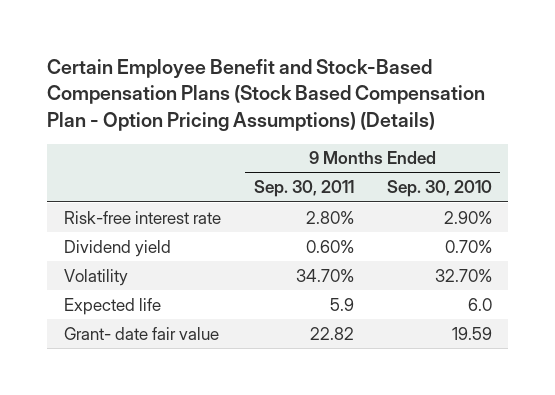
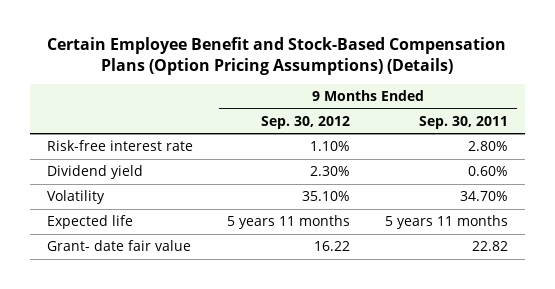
[47,58,486,131] Certain Employee Benefit and Stock-Based Compensation Plans (Stock Based Compensation Plan - Option Pricing Assumptions) (Details) -> [47,37,507,75] Certain Employee Benefit and Stock-Based Compensation Plans (Option Pricing Assumptions) (Details)
[386,180,492,198] Sep. 30, 2010 -> none
none -> [261,115,351,129] Sep. 30, 2012
[329,297,354,311] 5.9 -> [385,215,509,230] 5 years 11 months

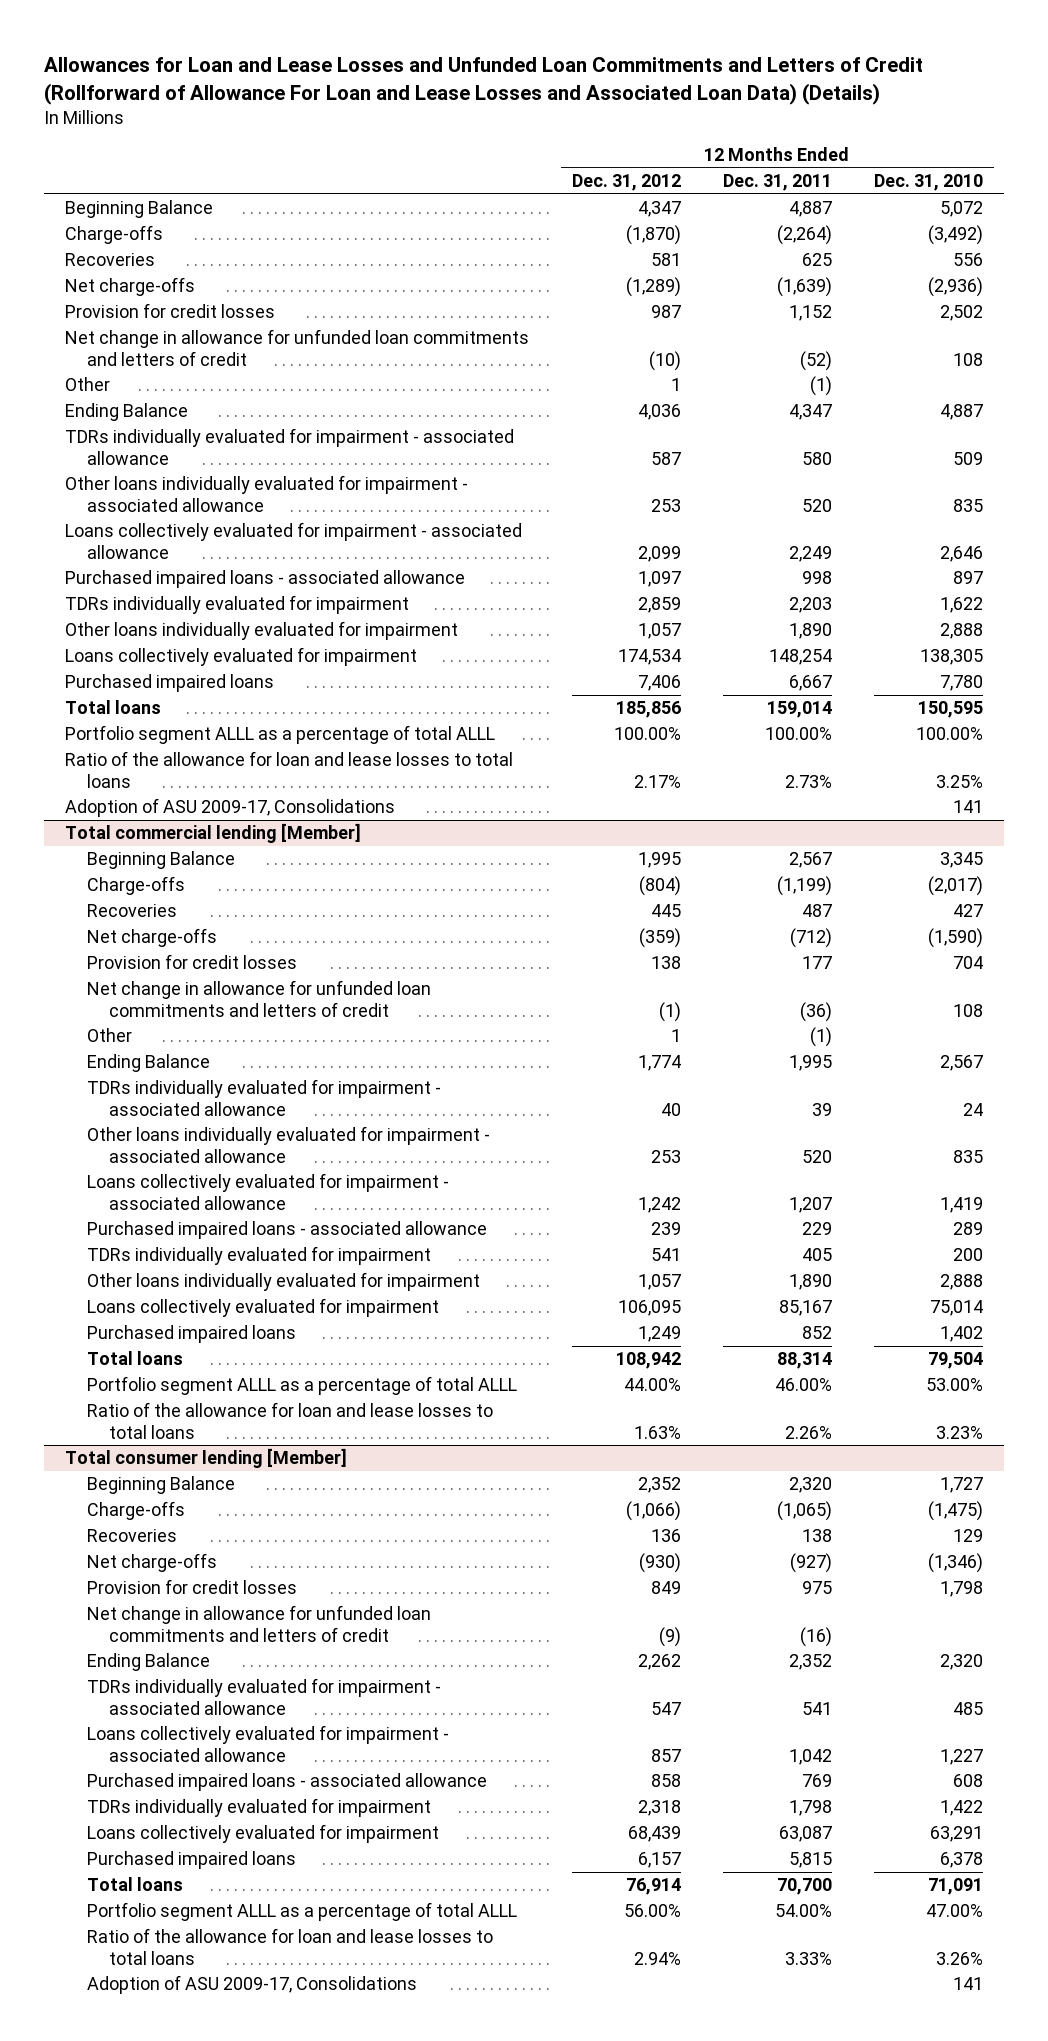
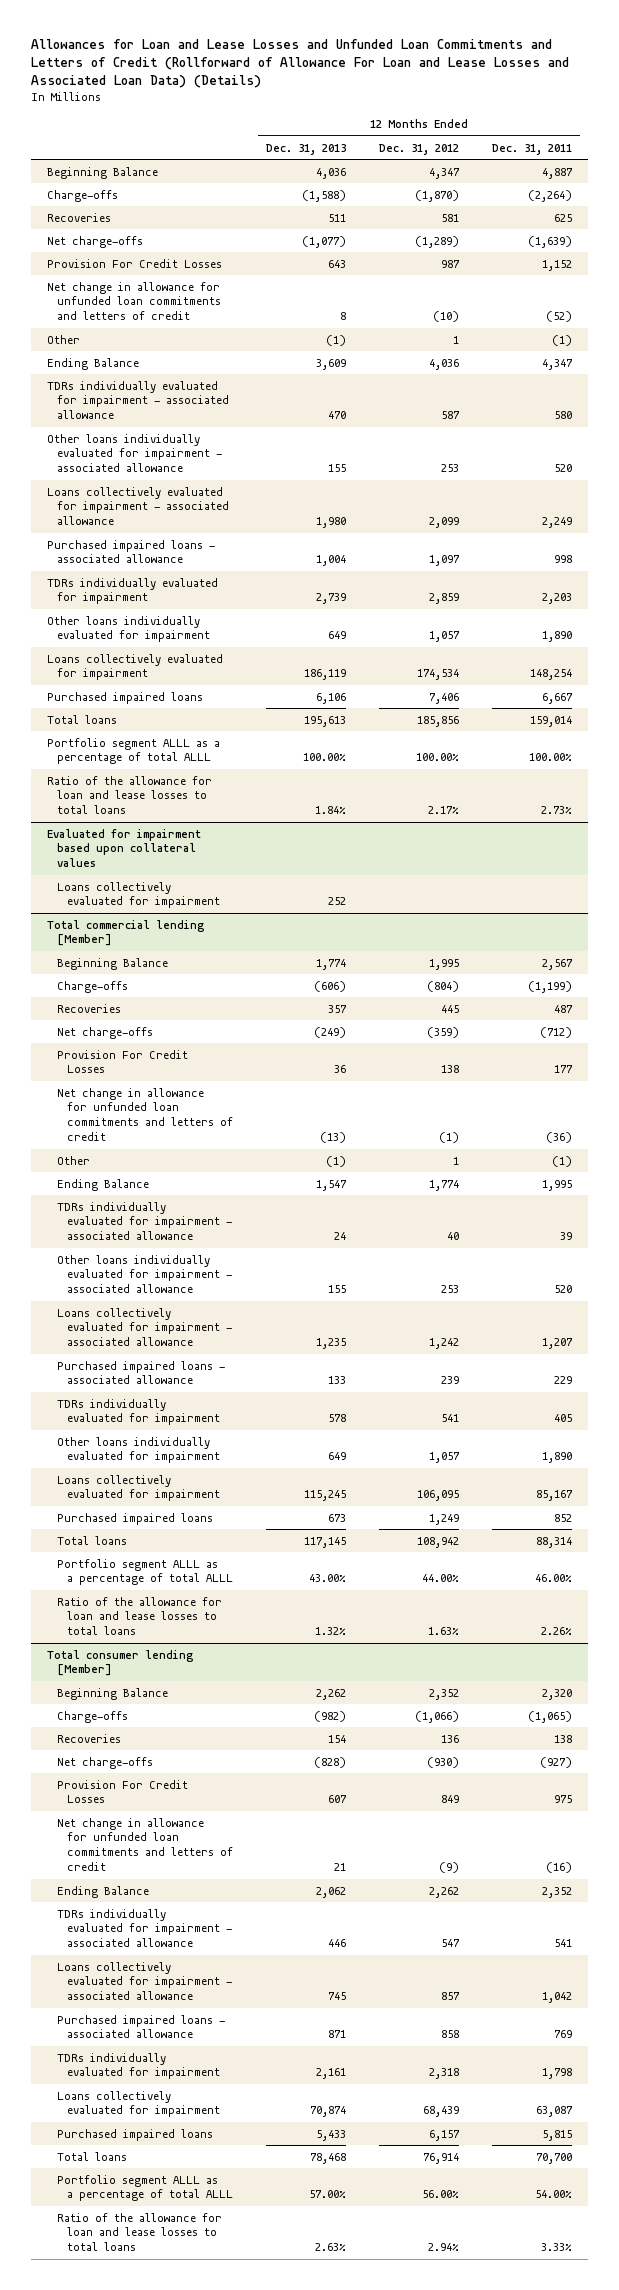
[874,174,984,192] Dec. 31, 2010 -> none
none -> [266,143,347,155] Dec. 31, 2013
[65,303,276,319] Provision for credit losses -> [47,258,223,268] Provision For Credit Losses
[65,798,396,818] Adoption of ASU 2009-17, Consolidations -> none
none -> [47,828,202,868] Evaluated for impairment based upon collateral values
none -> [57,881,221,909] Loans collectively evaluated for impairment
[87,954,298,970] Provision for credit losses -> [57,1049,189,1074] Provision For Credit Losses
[87,1579,298,1595] Provision for credit losses -> [57,1779,189,1804] Provision For Credit Losses
[87,1975,418,1995] Adoption of ASU 2009-17, Consolidations -> none

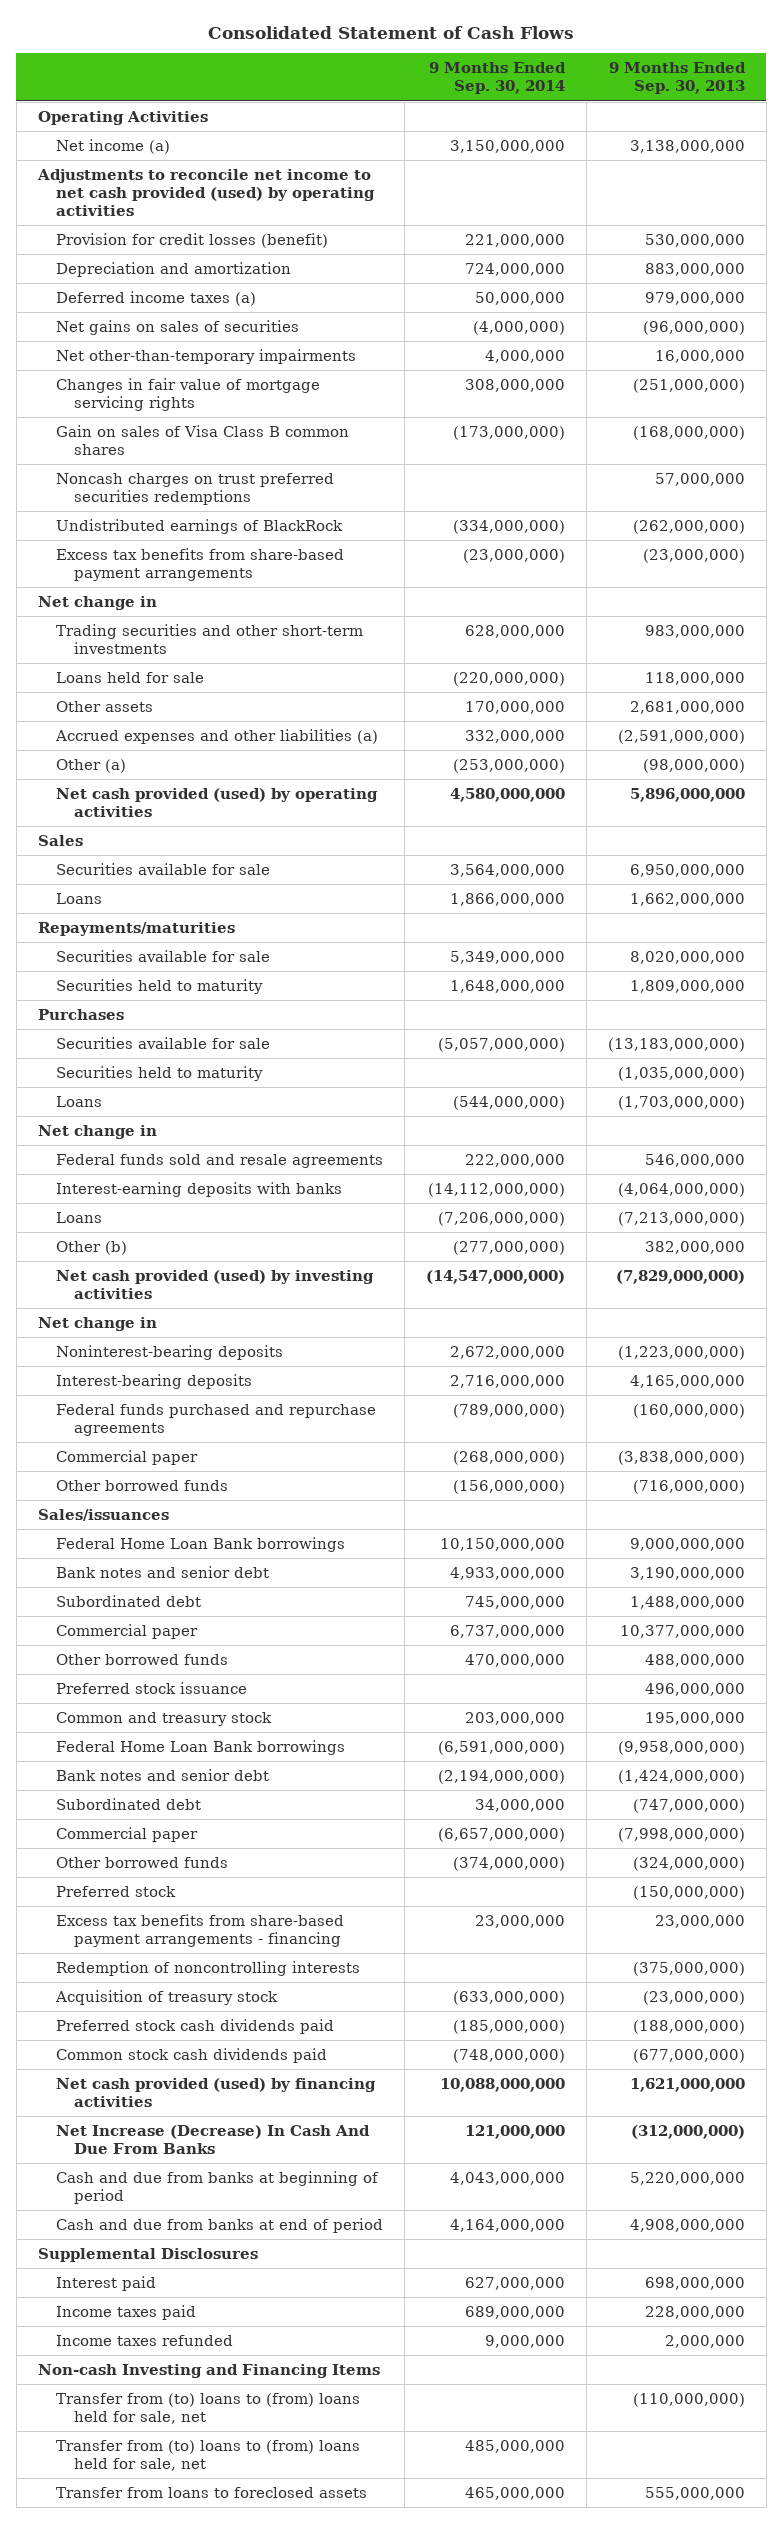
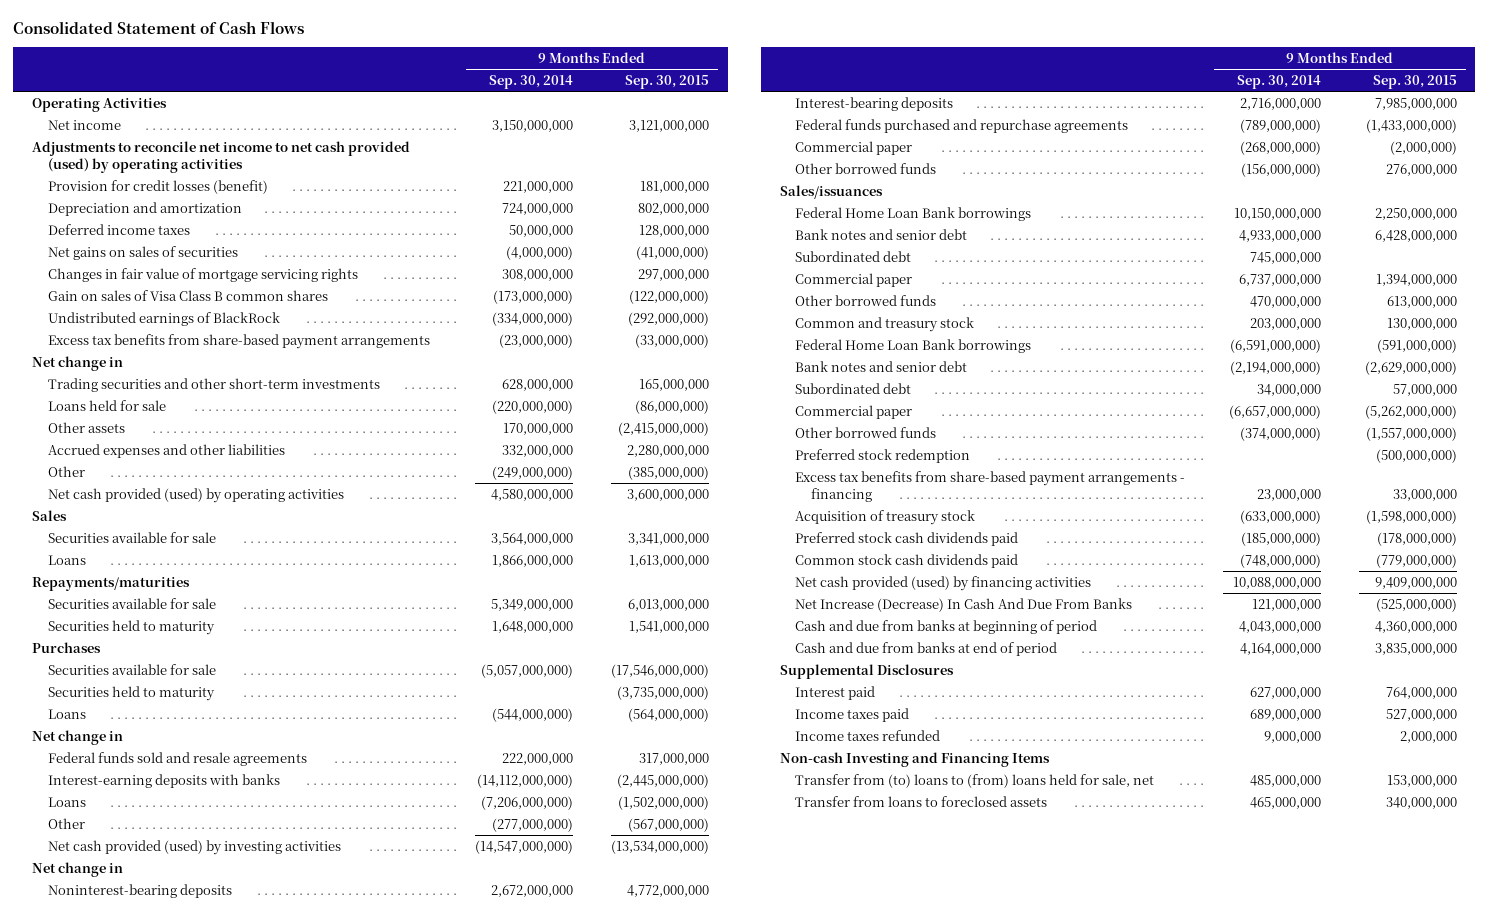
[608,62,746,95] 9 Months Ended Sep. 30, 2013 -> none
none -> [624,75,709,90] Sep. 30, 2015
[55,138,170,154] Net income (a) -> [47,119,121,130] Net income
[55,290,256,306] Deferred income taxes (a) -> [47,223,190,235] Deferred income taxes
[55,348,356,364] Net other-than-temporary impairments -> none
[55,472,334,505] Noncash charges on trust preferred securities redemptions -> none
[54,728,378,744] Accrued expenses and other liabilities (a) -> [47,443,285,458] Accrued expenses and other liabilities
[55,758,126,773] Other (a) -> [47,465,85,477] Other
[452,758,565,773] (253,000,000) -> [492,465,574,480] (249,000,000)
[55,1240,127,1255] Other (b) -> [47,817,85,829] Other
[55,1681,247,1694] Preferred stock issuance -> none
[55,1885,176,1897] Preferred stock -> [795,448,971,463] Preferred stock redemption
[55,1960,360,1976] Redemption of noncontrolling interests -> none
[55,2392,360,2424] Transfer from (to) loans to (from) loans held for sale, net -> none

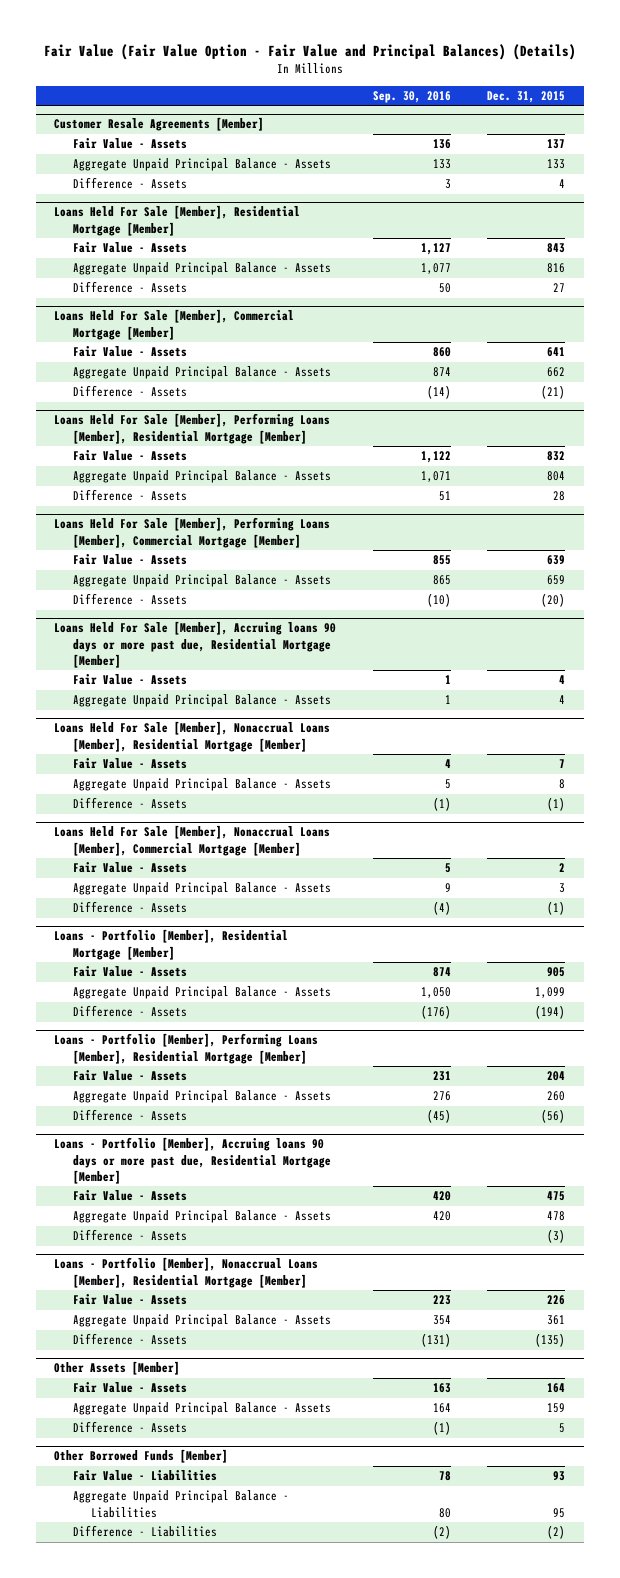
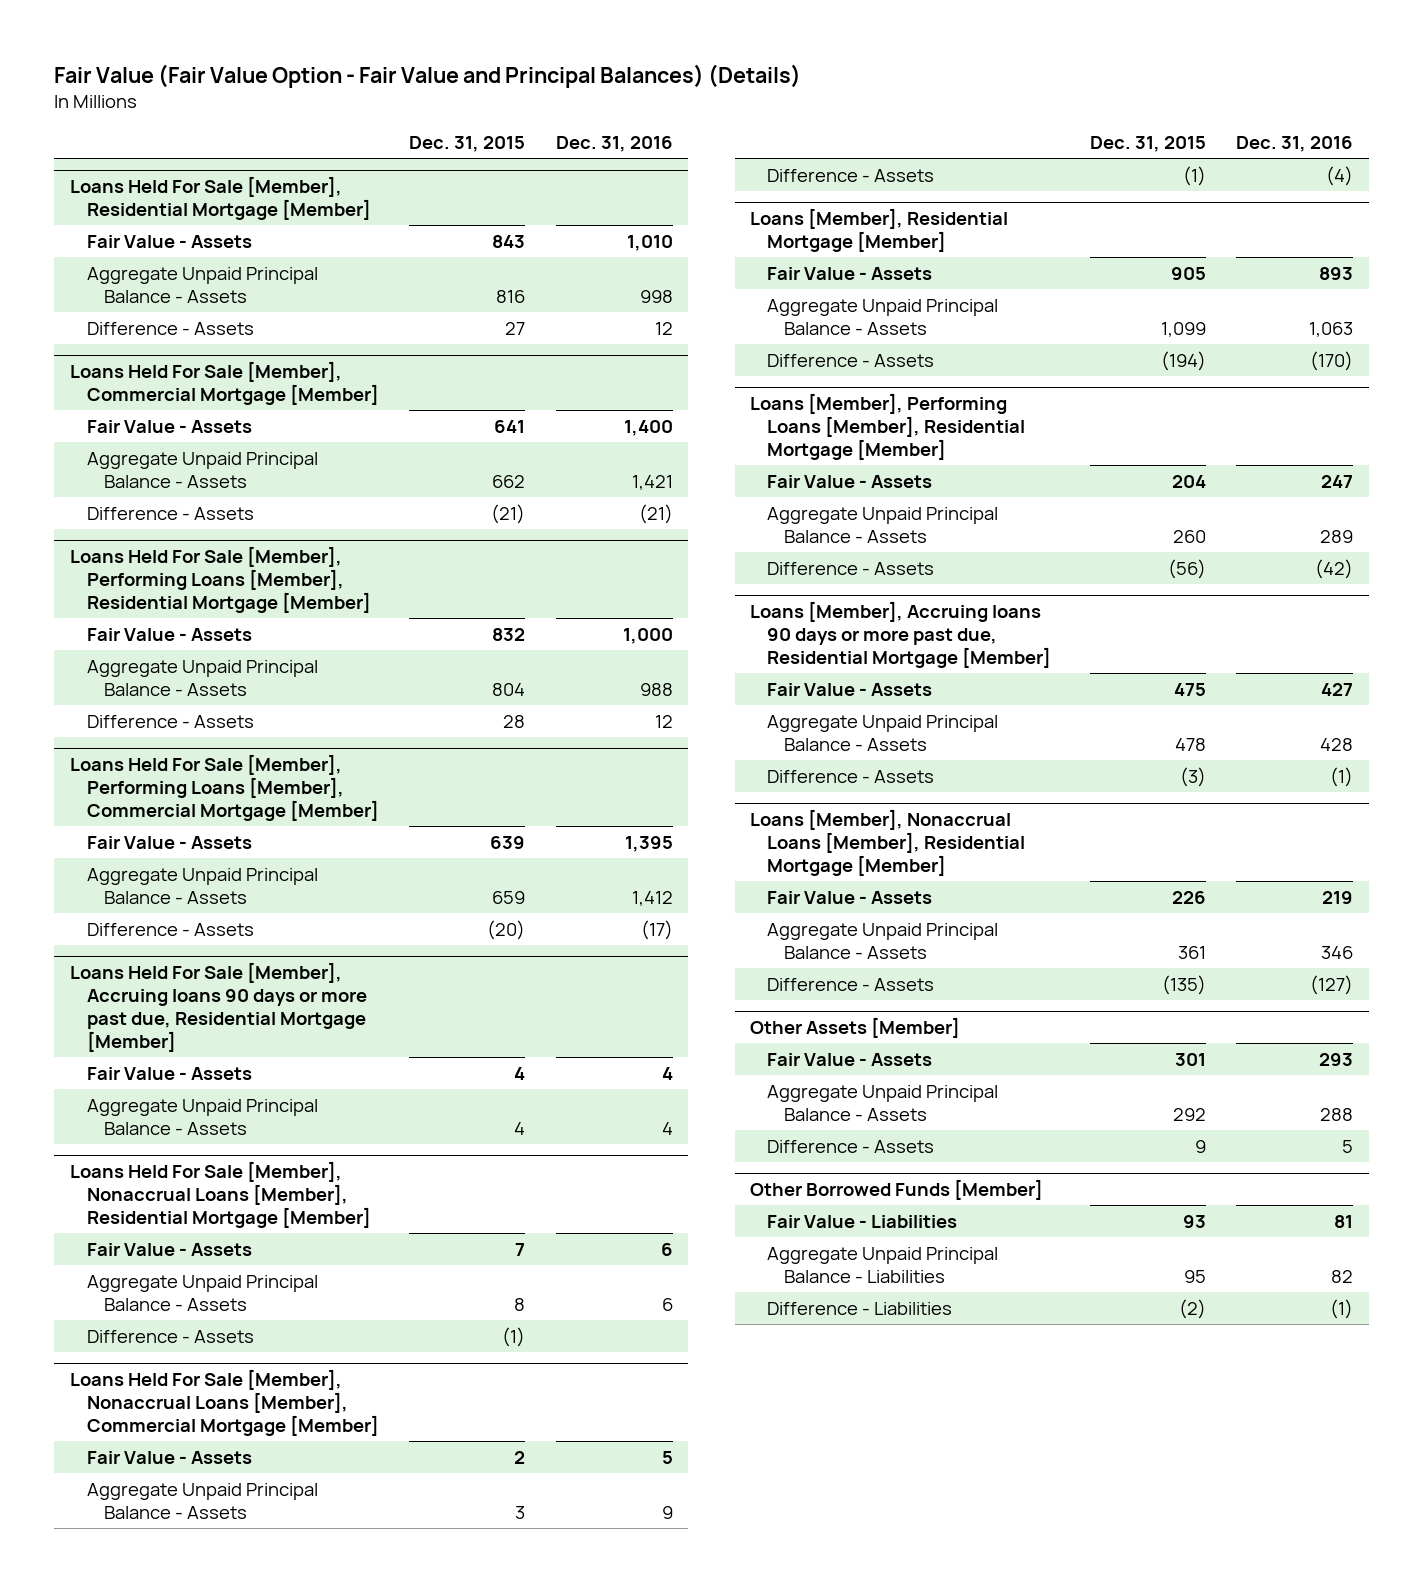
[372,90,451,103] Sep. 30, 2016 -> none
none -> [555,136,673,153] Dec. 31, 2016
[54,117,265,132] Customer Resale Agreements [Member] -> none
[72,138,187,150] Fair Value - Assets -> none
[72,158,331,172] Aggregate Unpaid Principal Balance - Assets -> none
[72,177,187,190] Difference - Assets -> none
[54,929,289,960] Loans - Portfolio [Member], Residential Mortgage [Member] -> [750,208,1009,252] Loans [Member], Residential Mortgage [Member]
[54,1033,319,1064] Loans - Portfolio [Member], Performing Loans [Member], Residential Mortgage [Member] -> [750,393,1026,460] Loans [Member], Performing Loans [Member], Residential Mortgage [Member]
[54,1137,331,1184] Loans - Portfolio [Member], Accruing loans 90 days or more past due, Residential Mortgage [Member] -> [750,601,1052,668] Loans [Member], Accruing loans 90 days or more past due, Residential Mortgage [Member]
[54,1257,319,1288] Loans - Portfolio [Member], Nonaccrual Loans [Member], Residential Mortgage [Member] -> [750,809,1026,876] Loans [Member], Nonaccrual Loans [Member], Residential Mortgage [Member]
[547,1383,566,1394] 164 -> [1174,1052,1206,1066] 301
[547,1403,566,1414] 159 -> [1172,1107,1206,1121] 292
[559,1423,566,1434] 5 -> [1194,1139,1206,1153] 9

